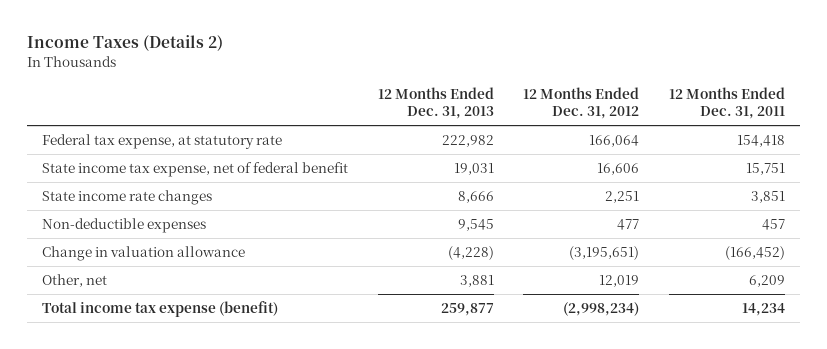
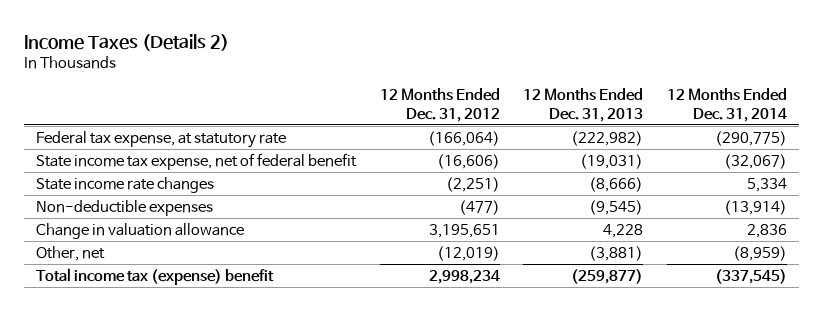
[668,87,785,120] 12 Months Ended Dec. 31, 2011 -> none
none -> [667,87,788,122] 12 Months Ended Dec. 31, 2014
[441,134,494,147] 222,982 -> [571,130,644,146] (222,982)
[589,134,640,147] 166,064 -> [427,130,500,146] (166,064)
[453,162,494,175] 19,031 -> [580,153,644,169] (19,031)
[597,162,640,175] 16,606 -> [436,153,500,169] (16,606)
[457,190,494,203] 8,666 -> [589,176,644,192] (8,666)
[605,190,640,203] 2,251 -> [445,176,500,192] (2,251)
[457,218,494,231] 9,545 -> [589,199,644,215] (9,545)
[617,218,640,230] 477 -> [458,199,500,215] (477)
[447,245,494,260] (4,228) -> [603,223,644,238] 4,228
[569,245,640,260] (3,195,651) -> [428,223,500,238] 3,195,651
[459,274,494,287] 3,881 -> [589,245,644,261] (3,881)
[599,274,640,287] 12,019 -> [436,245,500,261] (12,019)
[42,300,279,317] Total income tax expense (benefit) -> [35,267,274,285] Total income tax (expense) benefit
[440,302,494,316] 259,877 -> [571,268,644,284] (259,877)
[563,301,640,316] (2,998,234) -> [428,269,500,284] 2,998,234

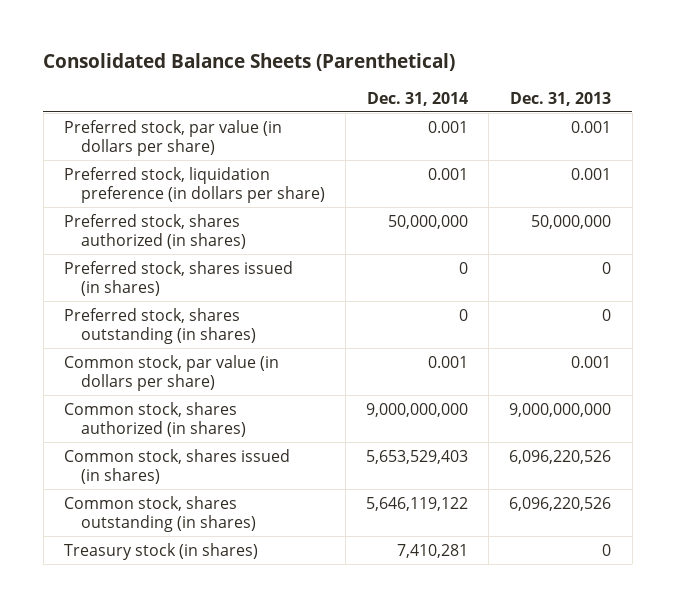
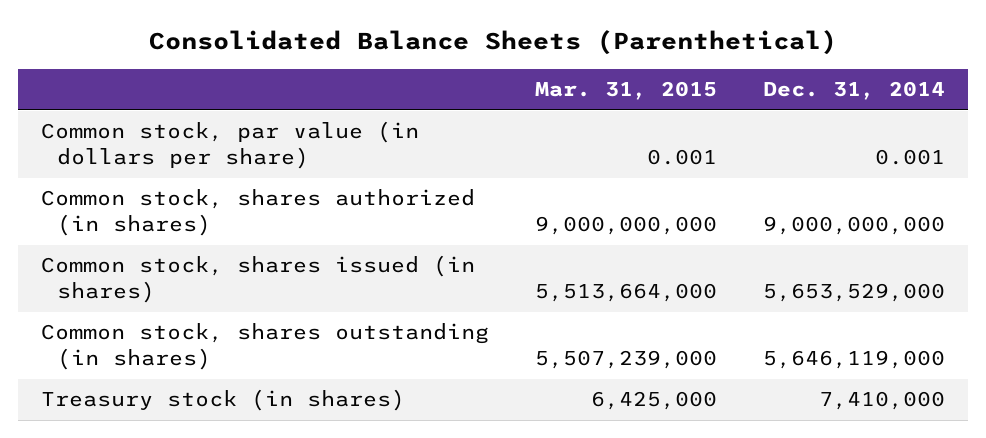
[510,91,612,106] Dec. 31, 2013 -> none
none -> [535,81,718,101] Mar. 31, 2015
[64,119,283,156] Preferred stock, par value (in dollars per share) -> none
[64,166,325,203] Preferred stock, liquidation preference (in dollars per share) -> none
[64,213,246,249] Preferred stock, shares authorized (in shares) -> none
[64,260,294,296] Preferred stock, shares issued (in shares) -> none
[64,307,256,344] Preferred stock, shares outstanding (in shares) -> none
[366,449,469,464] 5,653,529,403 -> [763,283,946,303] 5,653,529,000
[366,496,469,511] 5,646,119,122 -> [763,350,946,370] 5,646,119,000
[397,543,469,558] 7,410,281 -> [819,391,946,411] 7,410,000

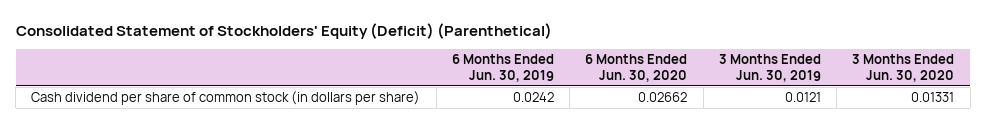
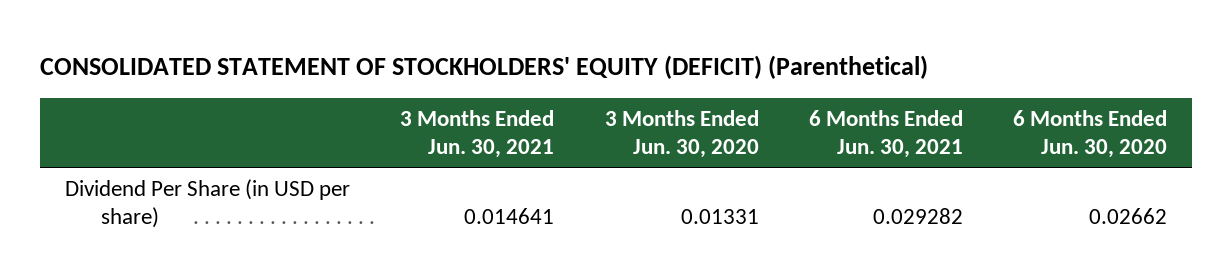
[15,22,552,39] Consolidated Statement of Stockholders' Equity (Deficit) (Parenthetical) -> [39,55,928,80] CONSOLIDATED STATEMENT OF STOCKHOLDERS' EQUITY (DEFICIT) (Parenthetical)
[451,54,554,82] 6 Months Ended Jun. 30, 2019 -> none
[718,54,821,82] 3 Months Ended Jun. 30, 2019 -> none
none -> [400,109,555,158] 3 Months Ended Jun. 30, 2021
none -> [808,109,963,158] 6 Months Ended Jun. 30, 2021
[31,91,421,106] Cash dividend per share of common stock (in dollars per share) -> [65,179,351,229] Dividend Per Share (in USD per share)

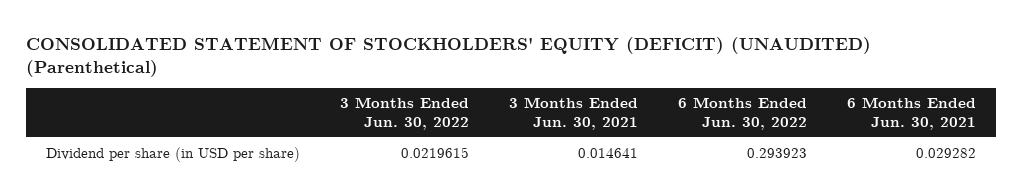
[39,55,928,80] CONSOLIDATED STATEMENT OF STOCKHOLDERS' EQUITY (DEFICIT) (Parenthetical) -> [26,36,872,77] CONSOLIDATED STATEMENT OF STOCKHOLDERS' EQUITY (DEFICIT) (UNAUDITED) (Parenthetical)
[604,109,759,158] 3 Months Ended Jun. 30, 2020 -> none
[1013,109,1168,158] 6 Months Ended Jun. 30, 2020 -> none
none -> [340,96,470,131] 3 Months Ended Jun. 30, 2022
none -> [678,96,808,131] 6 Months Ended Jun. 30, 2022
[65,179,351,229] Dividend Per Share (in USD per share) -> [46,146,301,162] Dividend per share (in USD per share)

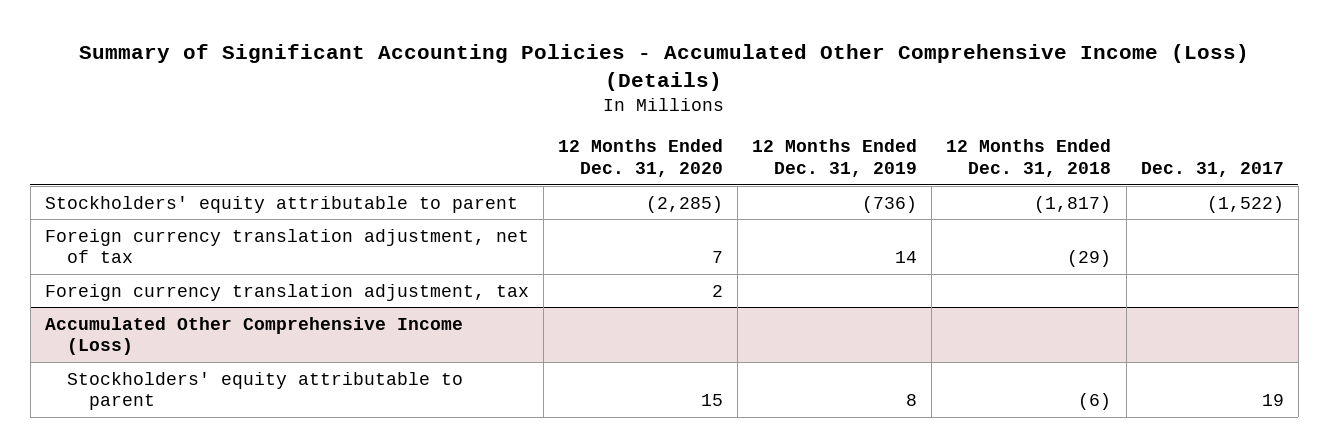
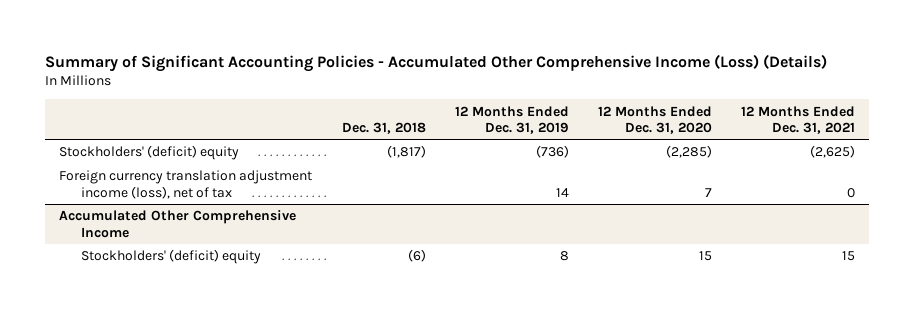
[946,139,1112,178] 12 Months Ended Dec. 31, 2018 -> none
[1140,162,1284,178] Dec. 31, 2017 -> none
none -> [341,121,426,134] Dec. 31, 2018
none -> [740,105,855,134] 12 Months Ended Dec. 31, 2021
[44,283,529,301] Foreign currency translation adjustment, tax -> none
[44,195,518,213] Stockholders' equity attributable to parent -> [59,145,240,161] Stockholders' (deficit) equity
[44,228,529,264] Foreign currency translation adjustment, net of tax -> [59,170,313,199] Foreign currency translation adjustment income (loss), net of tax
[44,316,463,356] Accumulated Other Comprehensive Income (Loss) -> [59,210,297,238] Accumulated Other Comprehensive Income
[66,371,463,411] Stockholders' equity attributable to parent -> [81,249,262,265] Stockholders' (deficit) equity

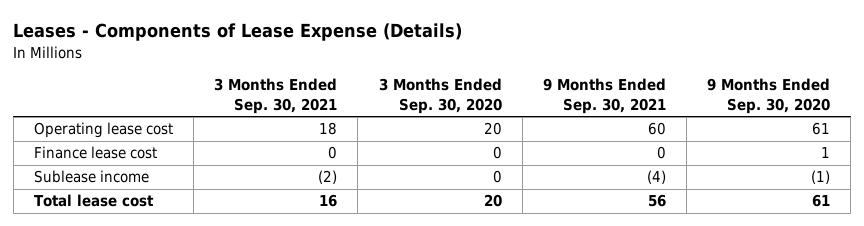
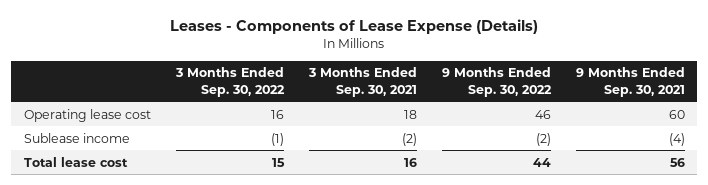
[378,78,502,114] 3 Months Ended Sep. 30, 2020 -> none
[707,78,831,114] 9 Months Ended Sep. 30, 2020 -> none
none -> [174,67,285,97] 3 Months Ended Sep. 30, 2022
none -> [441,67,552,97] 9 Months Ended Sep. 30, 2022
[34,146,158,160] Finance lease cost -> none

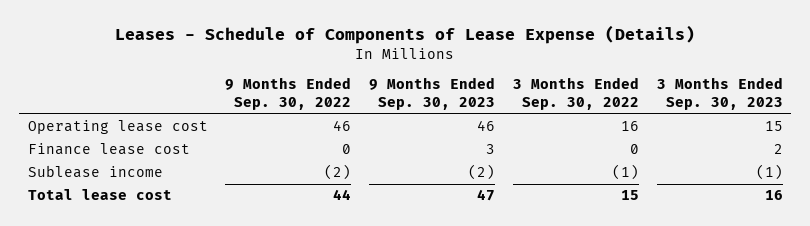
[170,18,539,34] Leases - Components of Lease Expense (Details) -> [115,25,696,45] Leases - Schedule of Components of Lease Expense (Details)
[307,67,417,97] 3 Months Ended Sep. 30, 2021 -> none
[575,67,685,97] 9 Months Ended Sep. 30, 2021 -> none
none -> [369,77,496,111] 9 Months Ended Sep. 30, 2023
none -> [656,77,783,111] 3 Months Ended Sep. 30, 2023
none -> [27,143,190,156] Finance lease cost

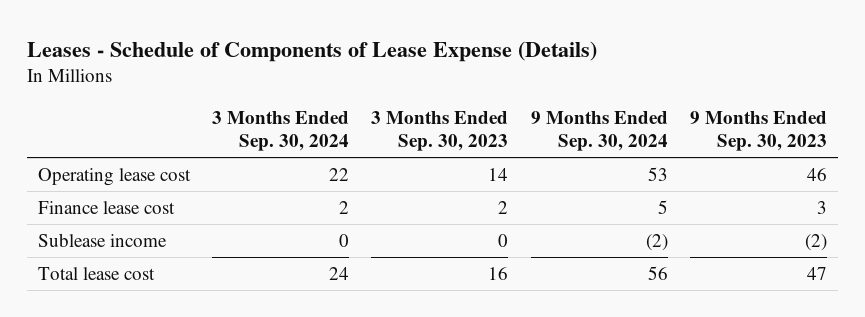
[225,77,352,111] 9 Months Ended Sep. 30, 2022 -> none
[512,77,639,111] 3 Months Ended Sep. 30, 2022 -> none
none -> [212,111,350,152] 3 Months Ended Sep. 30, 2024
none -> [530,111,668,152] 9 Months Ended Sep. 30, 2024
[764,121,783,132] 15 -> [488,167,509,181] 14
[755,164,783,181] (1) -> [498,233,509,247] 0

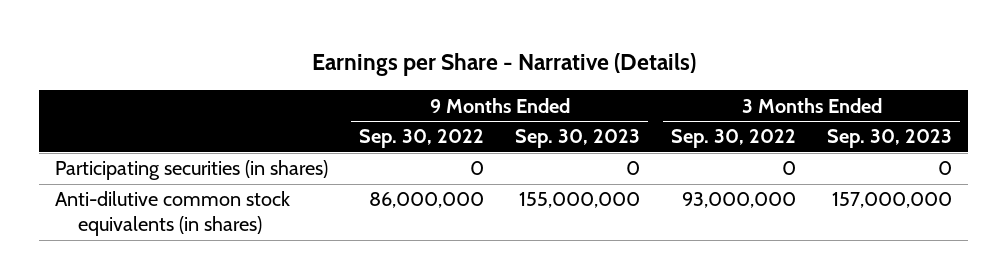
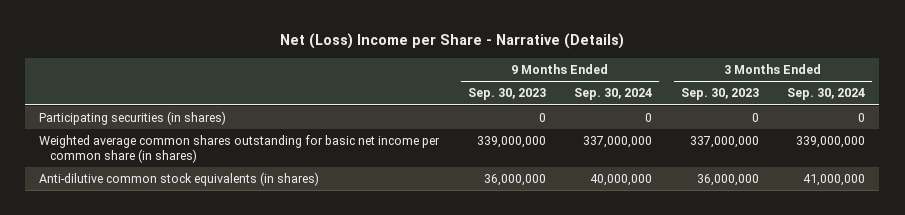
[311,53,696,77] Earnings per Share - Narrative (Details) -> [280,32,625,49] Net (Loss) Income per Share - Narrative (Details)
[358,129,484,149] Sep. 30, 2022 -> none
[671,129,797,149] Sep. 30, 2022 -> none
none -> [574,88,653,101] Sep. 30, 2024
none -> [787,88,866,101] Sep. 30, 2024
none -> [39,135,441,164] Weighted average common shares outstanding for basic net income per common share (in shares)
[519,192,641,209] 155,000,000 -> [483,174,546,187] 36,000,000
[832,192,953,209] 157,000,000 -> [696,174,759,187] 36,000,000

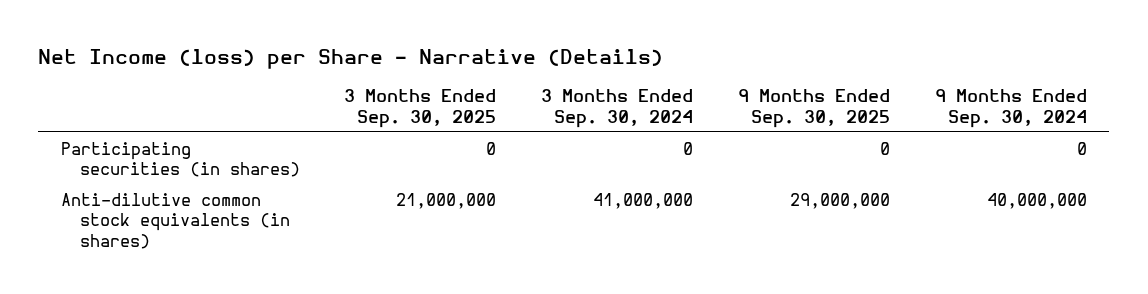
[280,32,625,49] Net (Loss) Income per Share - Narrative (Details) -> [38,49,664,70] Net Income (loss) per Share - Narrative (Details)
[467,88,546,101] Sep. 30, 2023 -> none
[680,88,759,101] Sep. 30, 2023 -> none
none -> [344,89,497,129] 3 Months Ended Sep. 30, 2025
none -> [738,89,891,129] 9 Months Ended Sep. 30, 2025
[39,135,441,164] Weighted average common shares outstanding for basic net income per common share (in shares) -> none

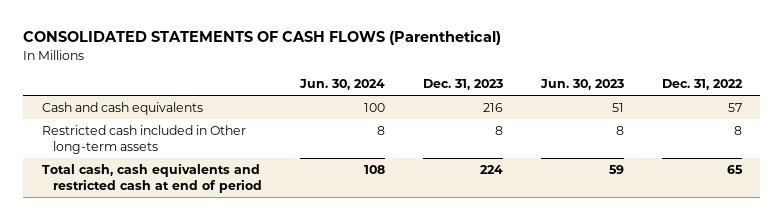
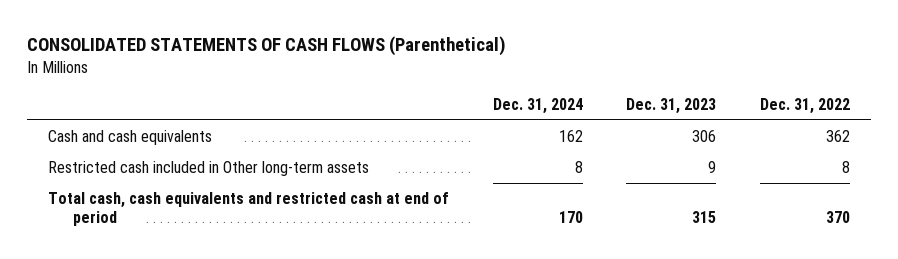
[299,79,386,91] Jun. 30, 2024 -> none
[539,79,624,91] Jun. 30, 2023 -> none
none -> [492,98,583,115] Dec. 31, 2024
[482,103,503,113] 216 -> [692,130,717,143] 306
[727,103,742,113] 57 -> [825,130,850,143] 362
[494,126,503,136] 8 -> [708,161,717,174] 9
[479,165,503,175] 224 -> [692,210,717,223] 315
[726,165,743,175] 65 -> [825,210,850,223] 370

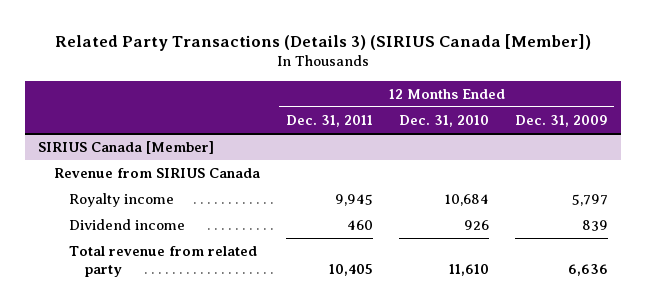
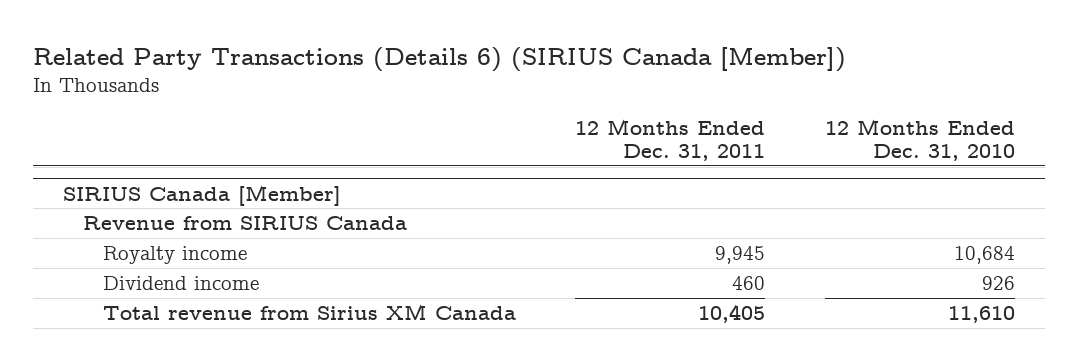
[54,34,591,52] Related Party Transactions (Details 3) (SIRIUS Canada [Member]) -> [33,46,847,72] Related Party Transactions (Details 6) (SIRIUS Canada [Member])
[514,114,608,127] Dec. 31, 2009 -> none
[69,246,258,278] Total revenue from related party -> [102,303,516,320] Total revenue from Sirius XM Canada

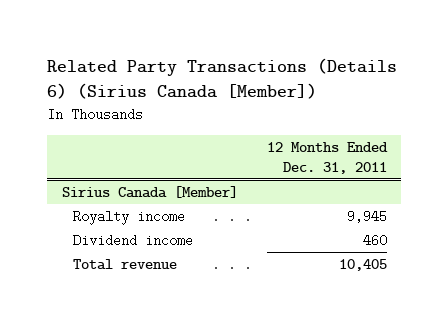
[33,46,847,72] Related Party Transactions (Details 6) (SIRIUS Canada [Member]) -> [47,58,398,100] Related Party Transactions (Details 6) (Sirius Canada [Member])
[824,118,1015,162] 12 Months Ended Dec. 31, 2010 -> none
[82,215,407,230] Revenue from SIRIUS Canada -> none
[63,184,342,206] SIRIUS Canada [Member] -> [61,185,238,198] Sirius Canada [Member]
[102,303,516,320] Total revenue from Sirius XM Canada -> [72,258,177,270] Total revenue

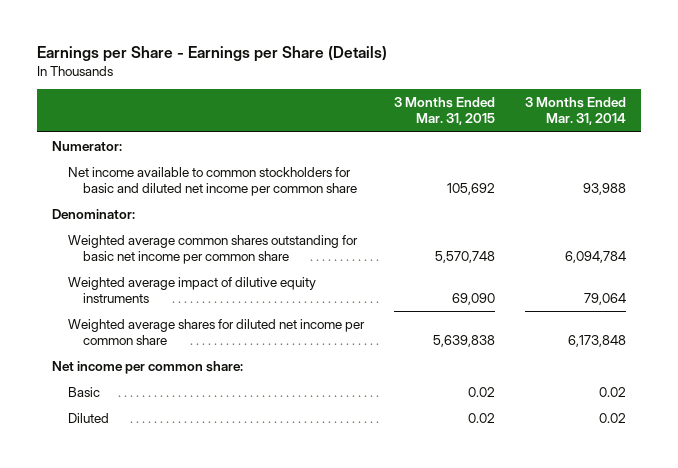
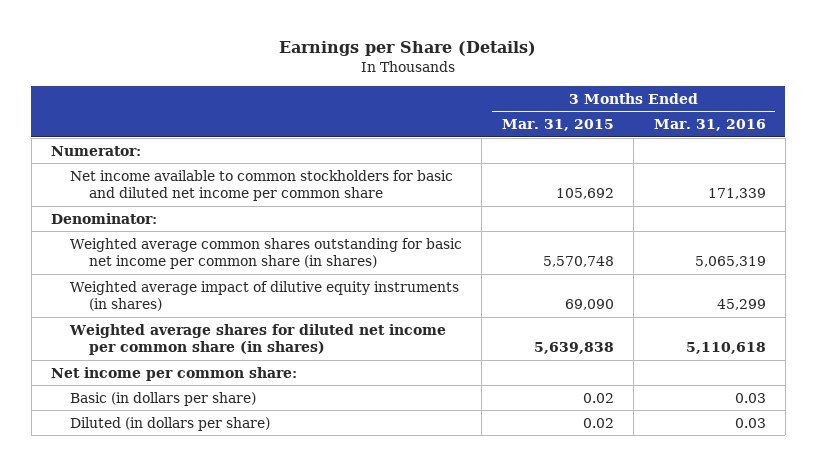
[37,46,388,63] Earnings per Share - Earnings per Share (Details) -> [279,41,537,57] Earnings per Share (Details)
[524,97,626,126] 3 Months Ended Mar. 31, 2014 -> none
none -> [653,119,766,132] Mar. 31, 2016
[67,234,358,265] Weighted average common shares outstanding for basic net income per common share -> [70,237,463,270] Weighted average common shares outstanding for basic net income per common share (in shares)
[67,276,316,304] Weighted average impact of dilutive equity instruments -> [70,280,460,312] Weighted average impact of dilutive equity instruments (in shares)
[67,318,365,346] Weighted average shares for diluted net income per common share -> [69,323,447,356] Weighted average shares for diluted net income per common share (in shares)
[67,386,100,397] Basic -> [70,391,257,406] Basic (in dollars per share)
[67,412,109,423] Diluted -> [70,416,271,431] Diluted (in dollars per share)

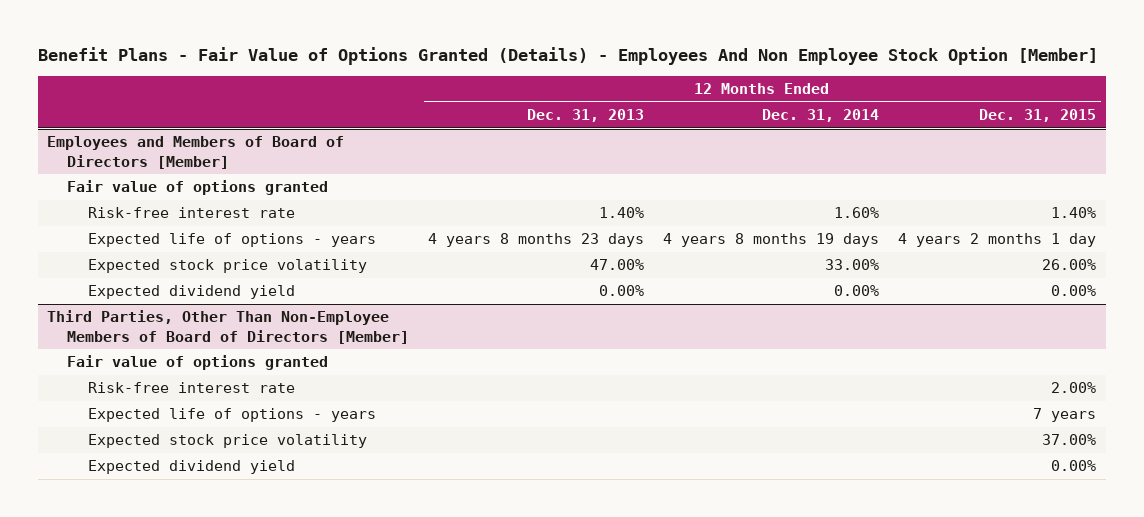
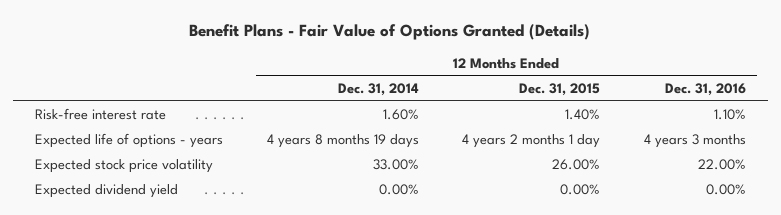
[37,46,1098,65] Benefit Plans - Fair Value of Options Granted (Details) - Employees And Non Employee Stock Option [Member] -> [189,23,591,40] Benefit Plans - Fair Value of Options Granted (Details)
[527,109,645,123] Dec. 31, 2013 -> none
none -> [665,83,747,97] Dec. 31, 2016
[47,136,345,169] Employees and Members of Board of Directors [Member] -> none
[67,180,329,196] Fair value of options granted -> none
[47,310,410,344] Third Parties, Other Than Non-Employee Members of Board of Directors [Member] -> none
[67,355,329,371] Fair value of options granted -> none
[87,382,295,394] Risk-free interest rate -> none
[87,408,376,423] Expected life of options - years -> none
[87,434,367,449] Expected stock price volatility -> none
[87,460,295,475] Expected dividend yield -> none

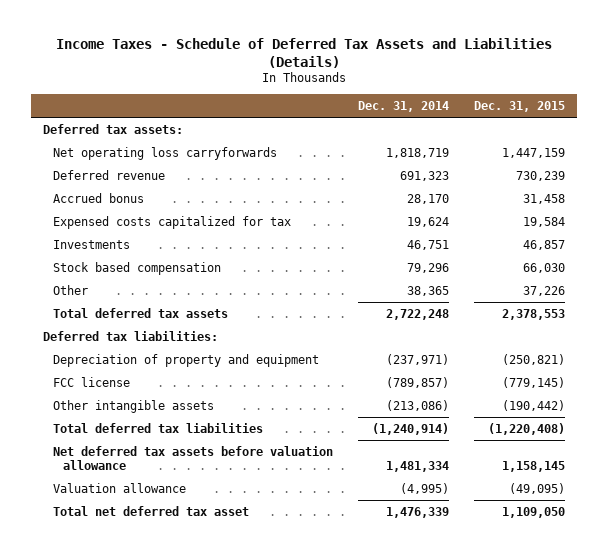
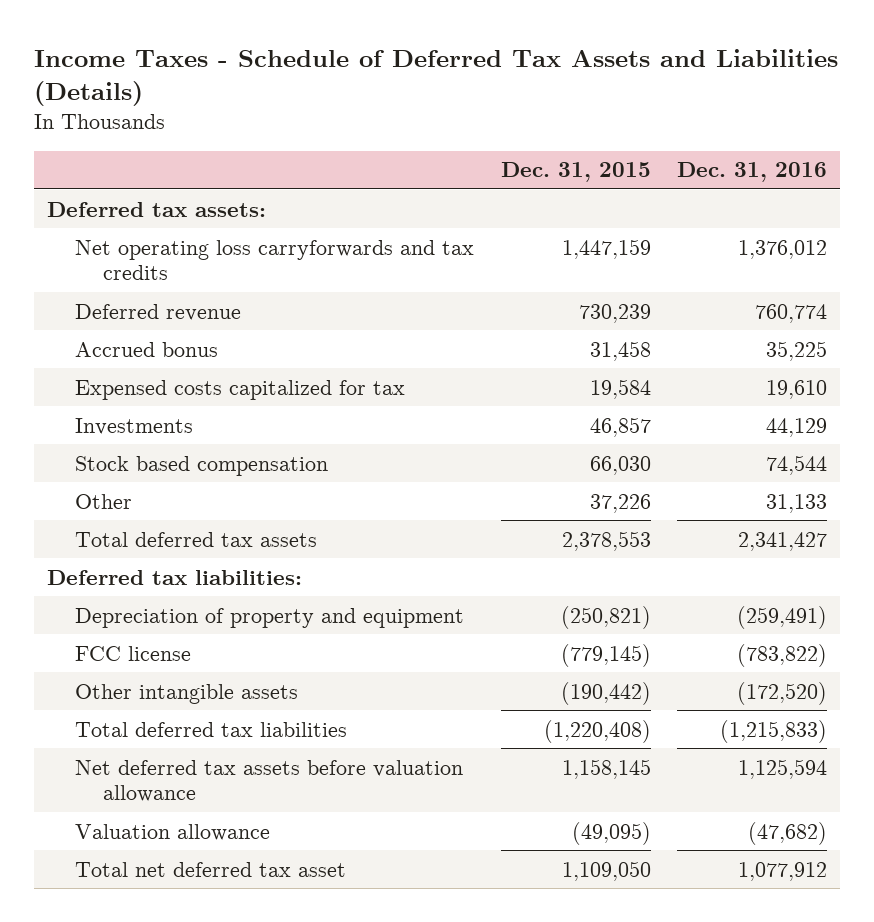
[358,100,450,112] Dec. 31, 2014 -> none
none -> [676,162,827,183] Dec. 31, 2016
[53,146,278,160] Net operating loss carryforwards -> [75,239,475,281] Net operating loss carryforwards and tax credits

